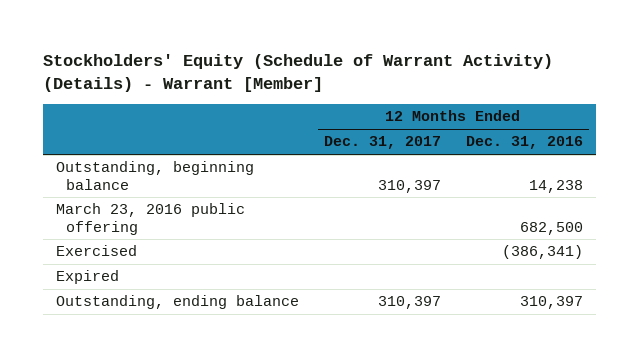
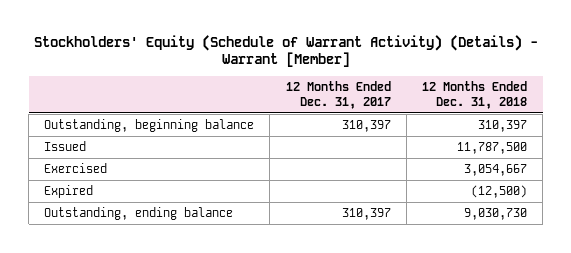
[466,136,584,150] Dec. 31, 2016 -> none
none -> [421,80,527,109] 12 Months Ended Dec. 31, 2018
[55,203,245,235] March 23, 2016 public offering -> [44,140,87,151] Issued

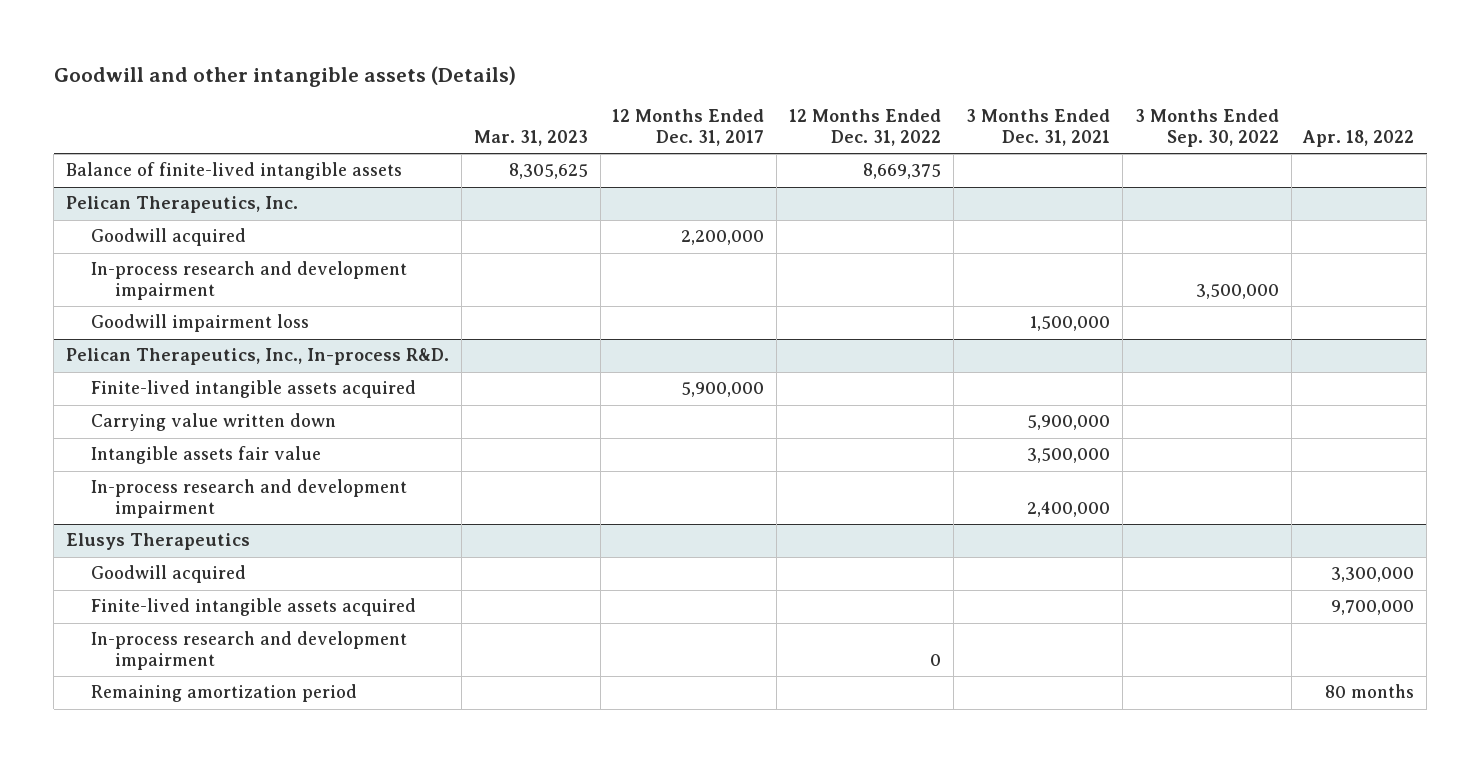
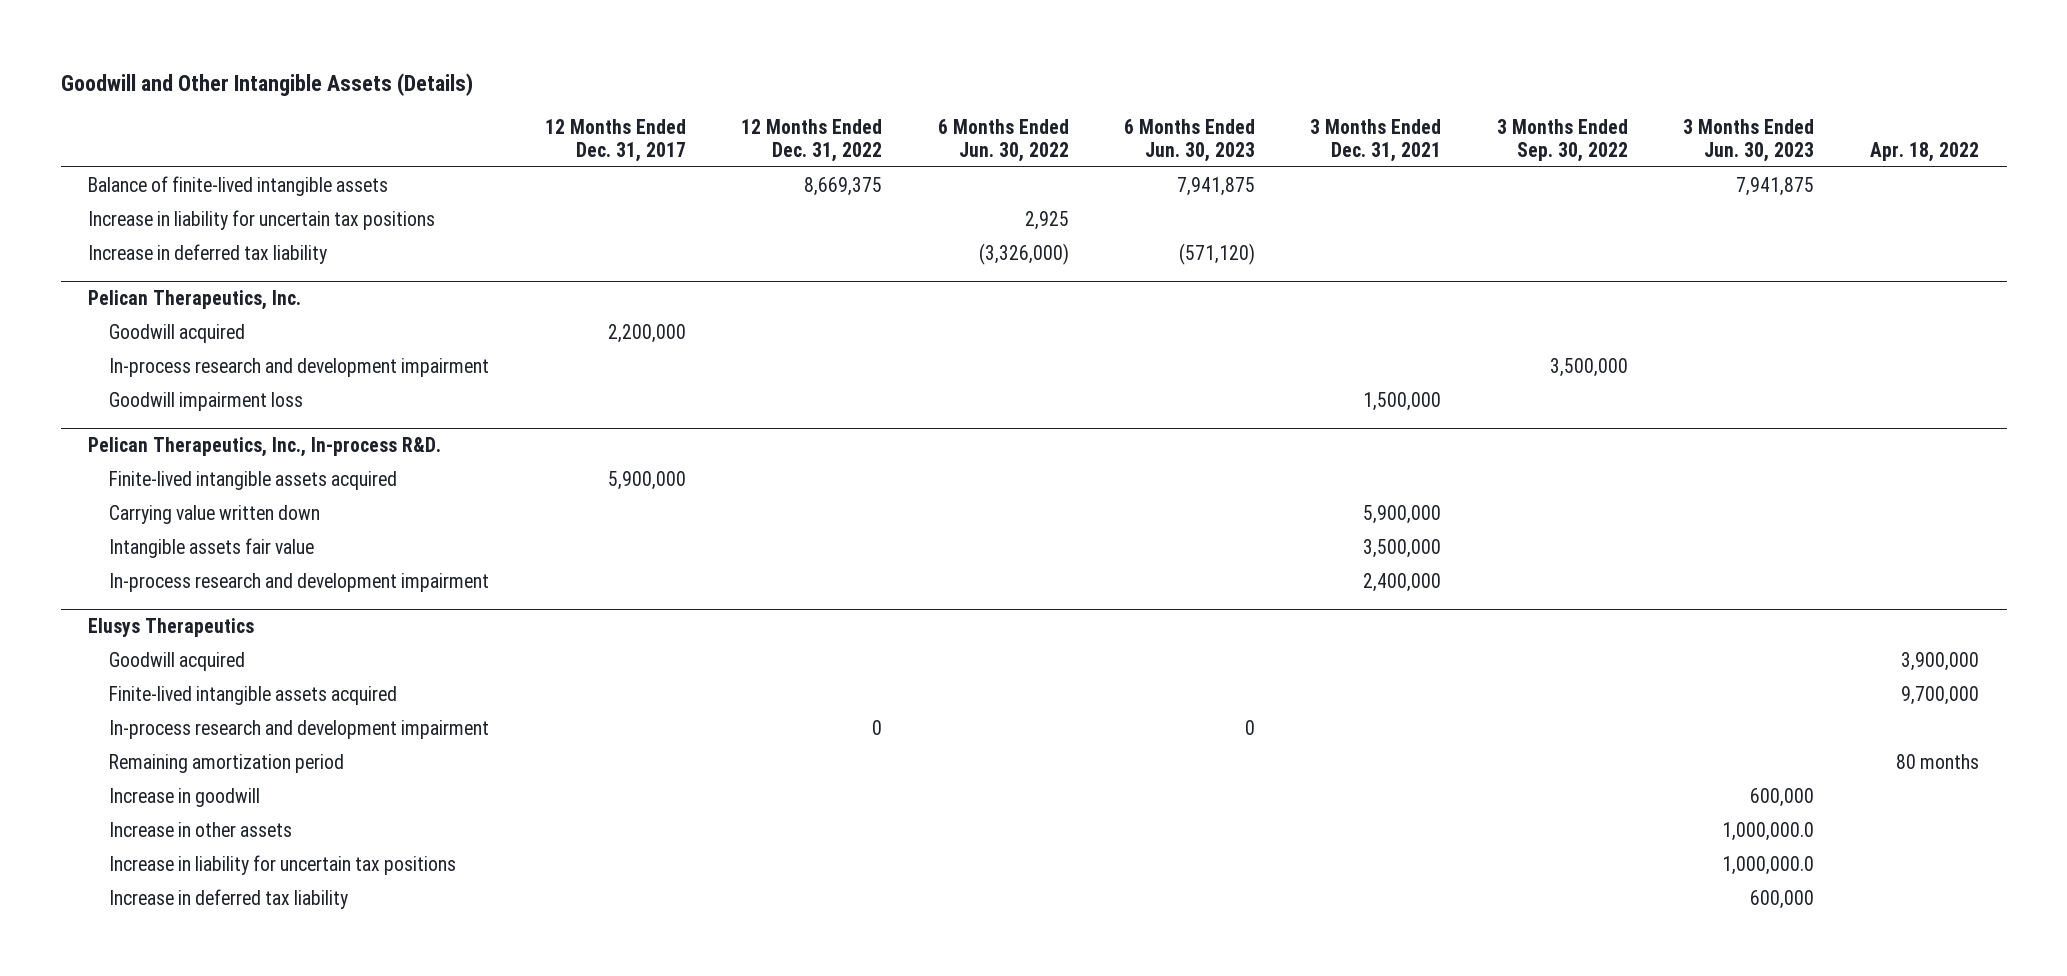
[53,65,516,87] Goodwill and other intangible assets (Details) -> [60,72,473,96] Goodwill and Other Intangible Assets (Details)
[473,130,588,147] Mar. 31, 2023 -> none
none -> [937,118,1069,162] 6 Months Ended Jun. 30, 2022
none -> [1123,118,1255,162] 6 Months Ended Jun. 30, 2023
none -> [1683,118,1815,162] 3 Months Ended Jun. 30, 2023
none -> [88,209,436,230] Increase in liability for uncertain tax positions
none -> [88,243,328,264] Increase in deferred tax liability
[1331,567,1415,583] 3,300,000 -> [1900,651,1979,671] 3,900,000
none -> [109,787,261,807] Increase in goodwill
none -> [109,821,293,837] Increase in other assets
none -> [109,854,457,875] Increase in liability for uncertain tax positions
none -> [109,888,349,909] Increase in deferred tax liability

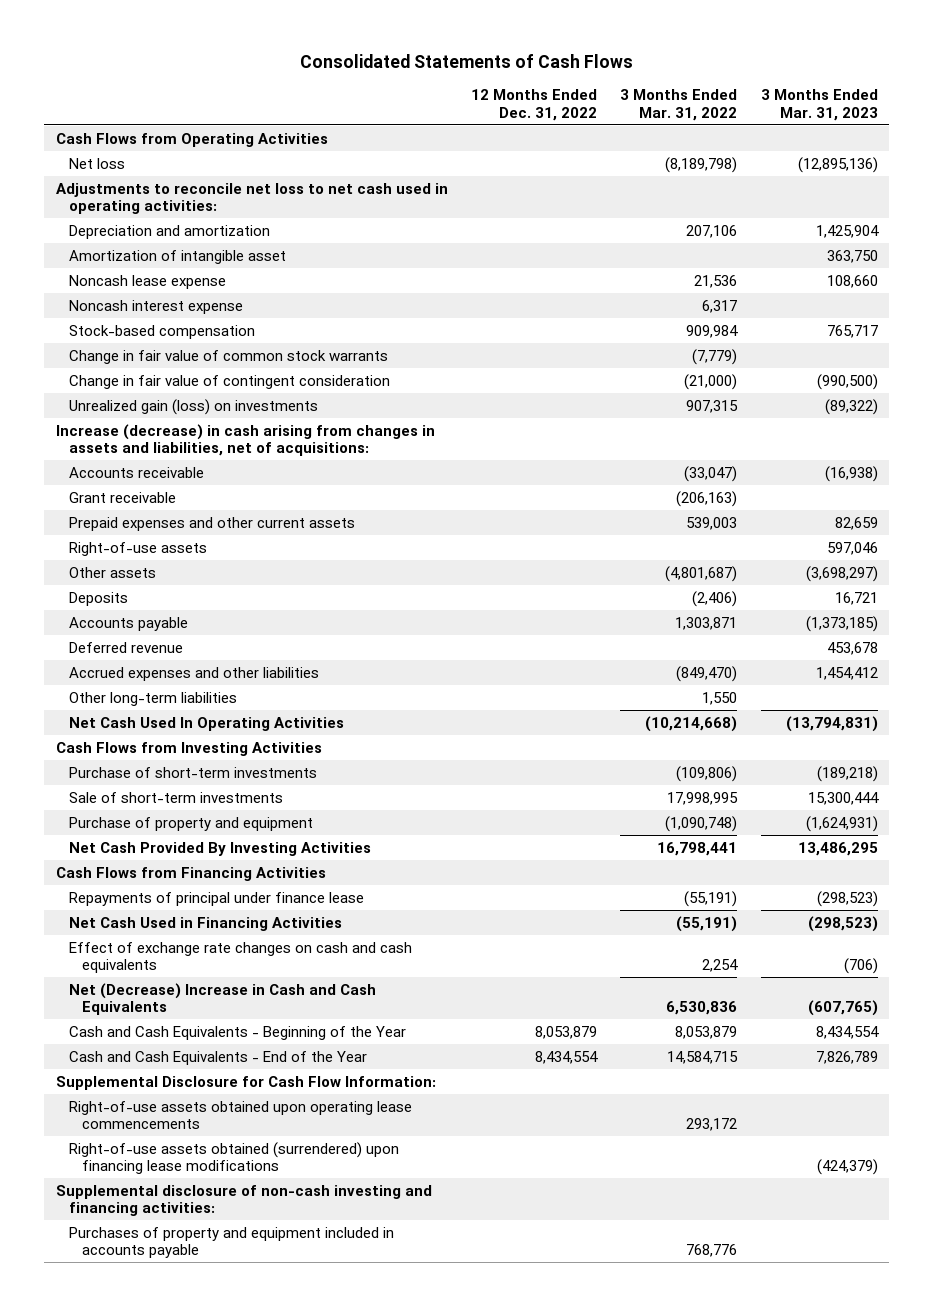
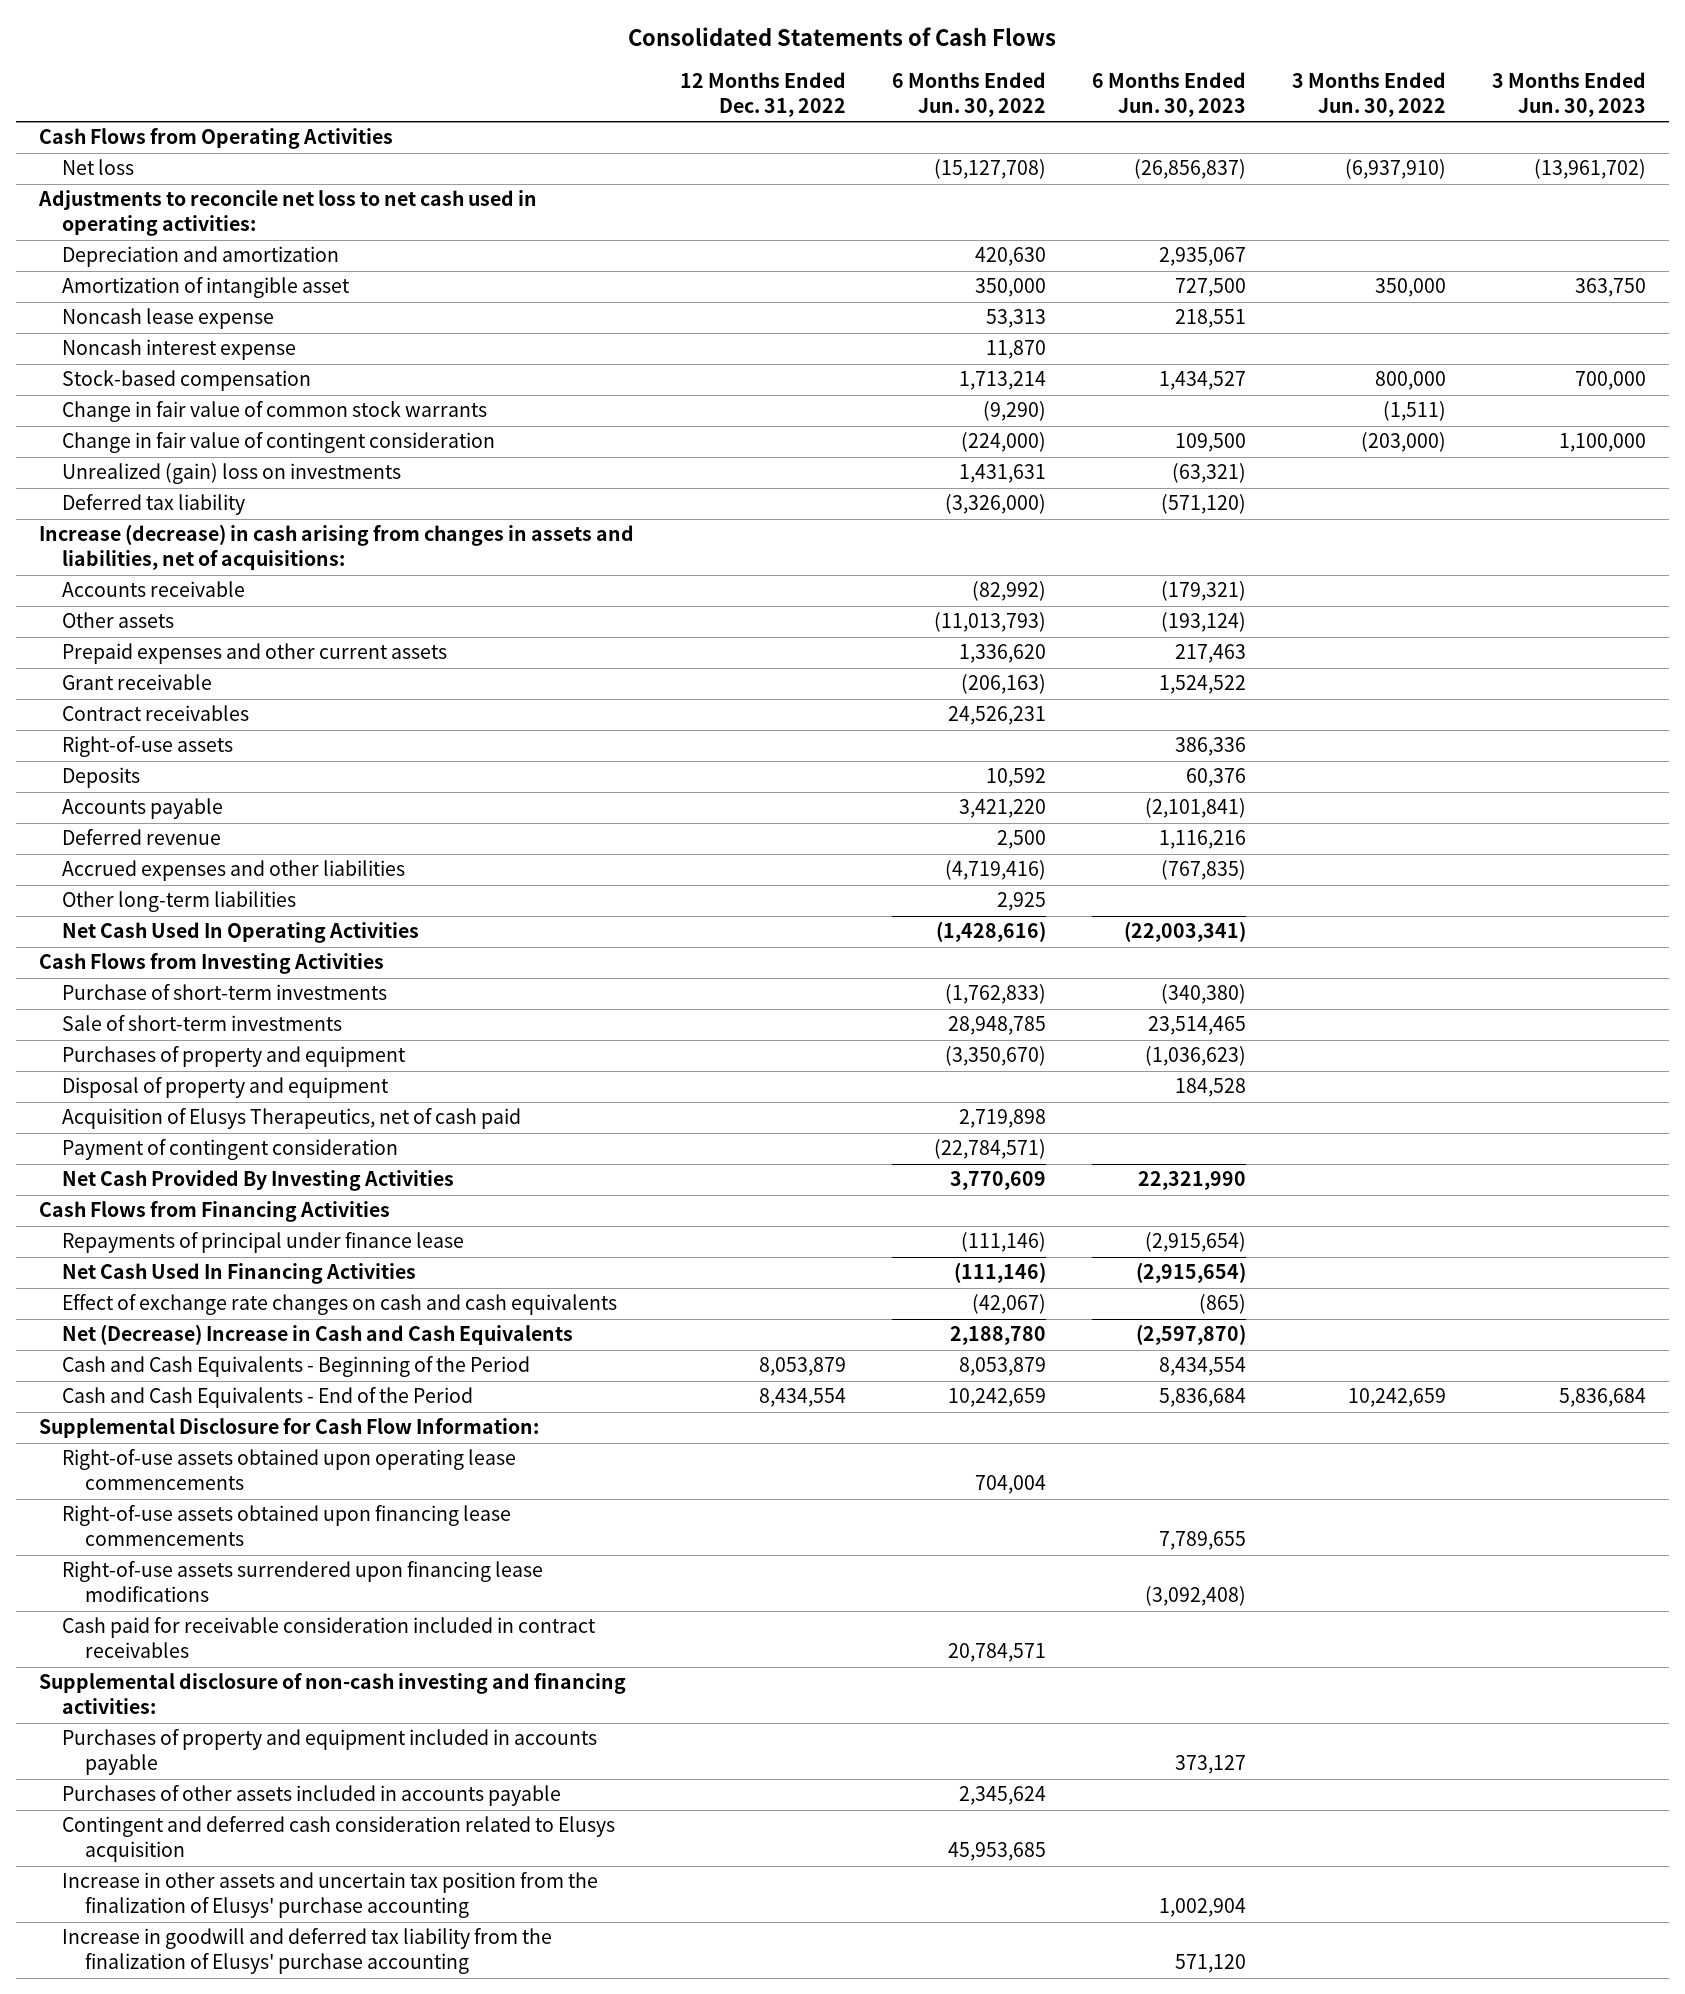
[620,89,738,121] 3 Months Ended Mar. 31, 2022 -> none
[760,89,878,121] 3 Months Ended Mar. 31, 2023 -> none
none -> [892,72,1047,117] 6 Months Ended Jun. 30, 2022
none -> [1091,72,1246,117] 6 Months Ended Jun. 30, 2023
none -> [1291,72,1446,117] 3 Months Ended Jun. 30, 2022
none -> [1491,72,1646,117] 3 Months Ended Jun. 30, 2023
[68,398,318,415] Unrealized gain (loss) on investments -> [61,463,401,485] Unrealized (gain) loss on investments
none -> [61,494,245,516] Deferred tax liability
[68,566,156,578] Other assets -> [61,612,174,629] Other assets
[68,491,176,503] Grant receivable -> [61,674,212,691] Grant receivable
none -> [61,705,249,722] Contract receivables
[68,816,313,831] Purchase of property and equipment -> [61,1046,406,1068] Purchases of property and equipment
none -> [61,1077,389,1099] Disposal of property and equipment
none -> [61,1108,521,1130] Acquisition of Elusys Therapeutics, net of cash paid
none -> [61,1139,398,1161] Payment of contingent consideration
[68,916,342,931] Net Cash Used in Financing Activities -> [61,1263,416,1285] Net Cash Used In Financing Activities
[68,1025,406,1040] Cash and Cash Equivalents - Beginning of the Year -> [61,1356,530,1378] Cash and Cash Equivalents - Beginning of the Period
[68,1050,367,1065] Cash and Cash Equivalents - End of the Year -> [61,1387,473,1409] Cash and Cash Equivalents - End of the Period
none -> [61,1505,511,1547] Right-of-use assets obtained upon financing lease commencements
[68,1141,399,1175] Right-of-use assets obtained (surrendered) upon financing lease modifications -> [61,1561,543,1603] Right-of-use assets surrendered upon financing lease modifications
none -> [61,1617,596,1659] Cash paid for receivable consideration included in contract receivables
none -> [61,1785,561,1807] Purchases of other assets included in accounts payable
none -> [61,1816,615,1863] Contingent and deferred cash consideration related to Elusys acquisition
none -> [61,1872,598,1919] Increase in other assets and uncertain tax position from the finalization of Elusys' purchase accounting
none -> [61,1928,552,1975] Increase in goodwill and deferred tax liability from the finalization of Elusys' purchase accounting

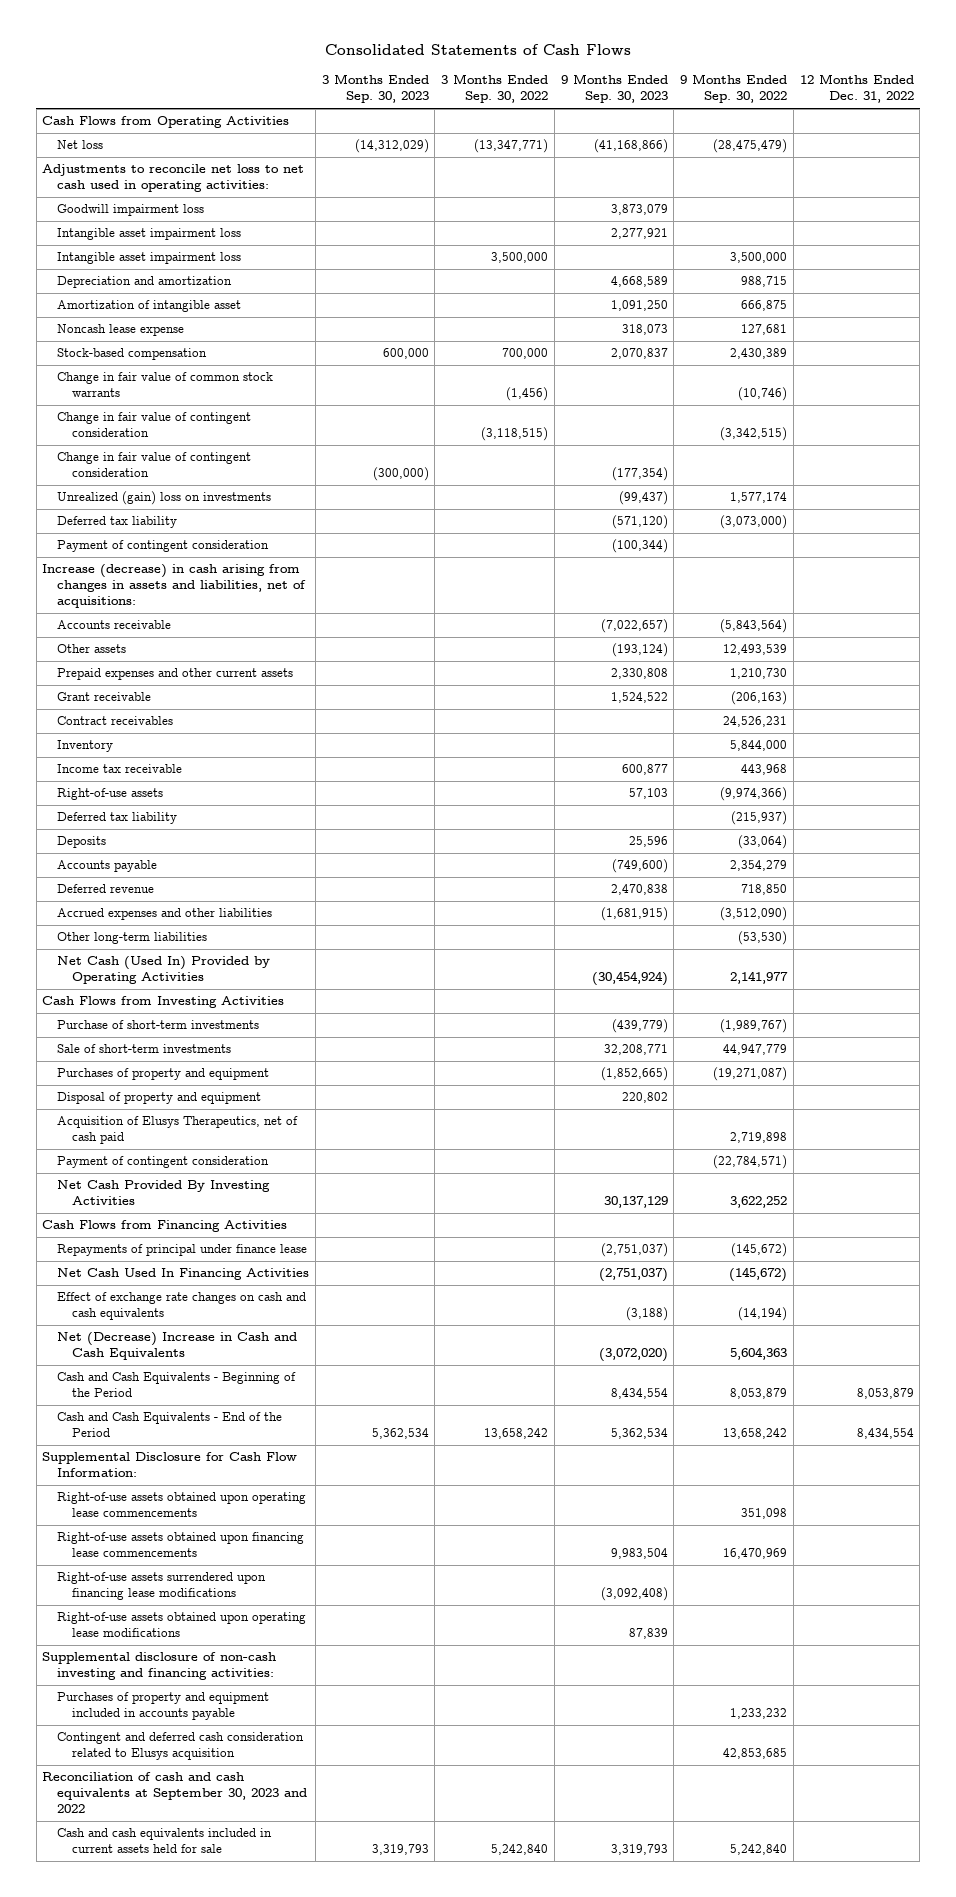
[892,72,1047,117] 6 Months Ended Jun. 30, 2022 -> none
[1091,72,1246,117] 6 Months Ended Jun. 30, 2023 -> none
[1291,72,1446,117] 3 Months Ended Jun. 30, 2022 -> none
[1491,72,1646,117] 3 Months Ended Jun. 30, 2023 -> none
none -> [321,74,429,104] 3 Months Ended Sep. 30, 2023
none -> [441,74,549,104] 3 Months Ended Sep. 30, 2022
none -> [560,74,668,104] 9 Months Ended Sep. 30, 2023
none -> [680,74,788,104] 9 Months Ended Sep. 30, 2022
none -> [57,204,205,217] Goodwill impairment loss
none -> [57,228,242,241] Intangible asset impairment loss
none -> [57,252,242,265] Intangible asset impairment loss
[61,339,296,361] Noncash interest expense -> none
none -> [57,452,252,478] Change in fair value of contingent consideration
none -> [57,540,270,553] Payment of contingent consideration
none -> [57,740,114,753] Inventory
none -> [57,764,183,774] Income tax receivable
none -> [57,812,178,825] Deferred tax liability
[61,922,419,944] Net Cash Used In Operating Activities -> [57,956,271,985] Net Cash (Used In) Provided by Operating Activities
[61,1617,596,1659] Cash paid for receivable consideration included in contract receivables -> none
none -> [57,1612,307,1638] Right-of-use assets obtained upon operating lease modifications
[61,1785,561,1807] Purchases of other assets included in accounts payable -> none
[61,1872,598,1919] Increase in other assets and uncertain tax position from the finalization of Elusys' purchase accounting -> none
[61,1928,552,1975] Increase in goodwill and deferred tax liability from the finalization of Elusys' purchase accounting -> none
none -> [42,1772,308,1814] Reconciliation of cash and cash equivalents at September 30, 2023 and 2022
none -> [57,1828,273,1854] Cash and cash equivalents included in current assets held for sale

